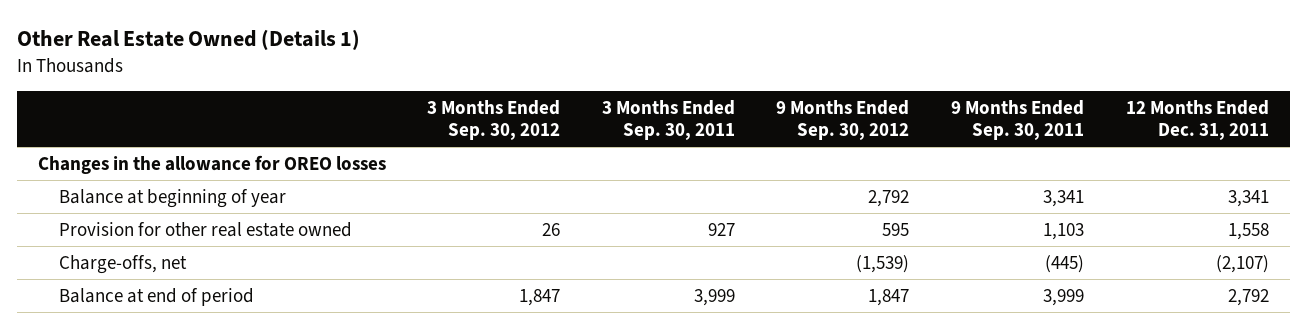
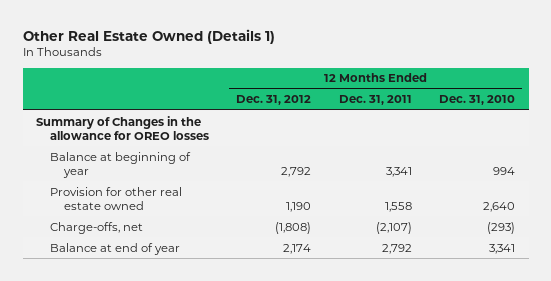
[427,99,561,141] 3 Months Ended Sep. 30, 2012 -> none
[601,99,735,141] 3 Months Ended Sep. 30, 2011 -> none
[776,99,910,141] 9 Months Ended Sep. 30, 2012 -> none
[951,99,1085,141] 9 Months Ended Sep. 30, 2011 -> none
none -> [236,95,312,106] Dec. 31, 2012
none -> [439,95,516,106] Dec. 31, 2010
[37,154,386,174] Changes in the allowance for OREO losses -> [36,115,209,140] Summary of Changes in the allowance for OREO losses
[58,287,254,306] Balance at end of period -> [49,242,180,255] Balance at end of year

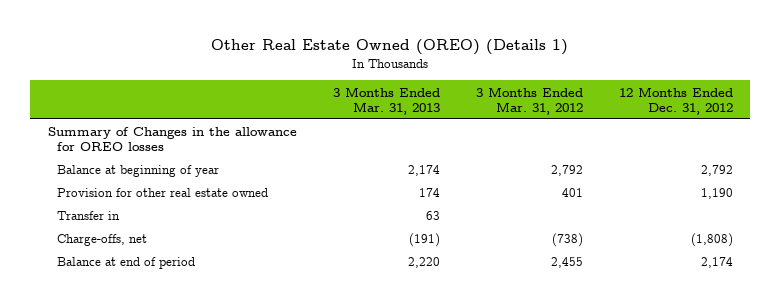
[22,28,275,44] Other Real Estate Owned (Details 1) -> [211,39,569,56] Other Real Estate Owned (OREO) (Details 1)
[338,95,412,106] Dec. 31, 2011 -> none
[439,95,516,106] Dec. 31, 2010 -> none
none -> [332,86,440,115] 3 Months Ended Mar. 31, 2013
none -> [475,86,583,115] 3 Months Ended Mar. 31, 2012
none -> [57,211,121,221] Transfer in
[49,242,180,255] Balance at end of year -> [57,257,196,270] Balance at end of period

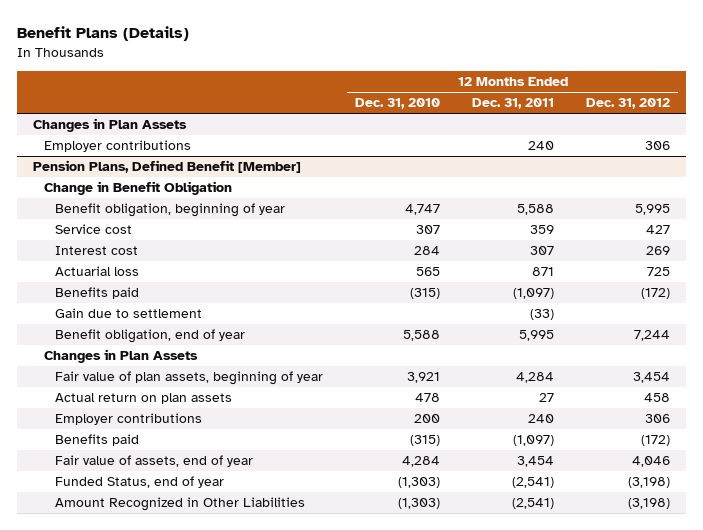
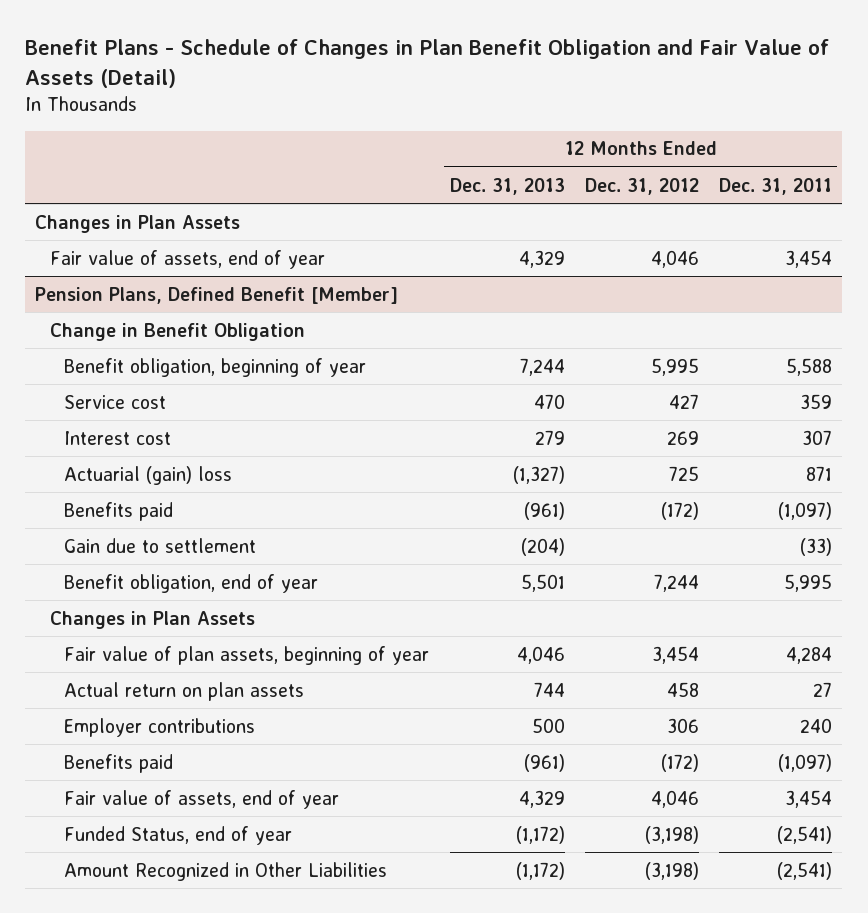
[16,26,189,42] Benefit Plans (Details) -> [25,39,830,89] Benefit Plans - Schedule of Changes in Plan Benefit Obligation and Fair Value of Assets (Detail)
[355,98,441,110] Dec. 31, 2010 -> none
none -> [449,177,565,195] Dec. 31, 2013
[44,140,192,153] Employer contributions -> none
none -> [49,249,325,269] Fair value of assets, end of year
[55,266,140,277] Actuarial loss -> [64,465,233,485] Actuarial (gain) loss

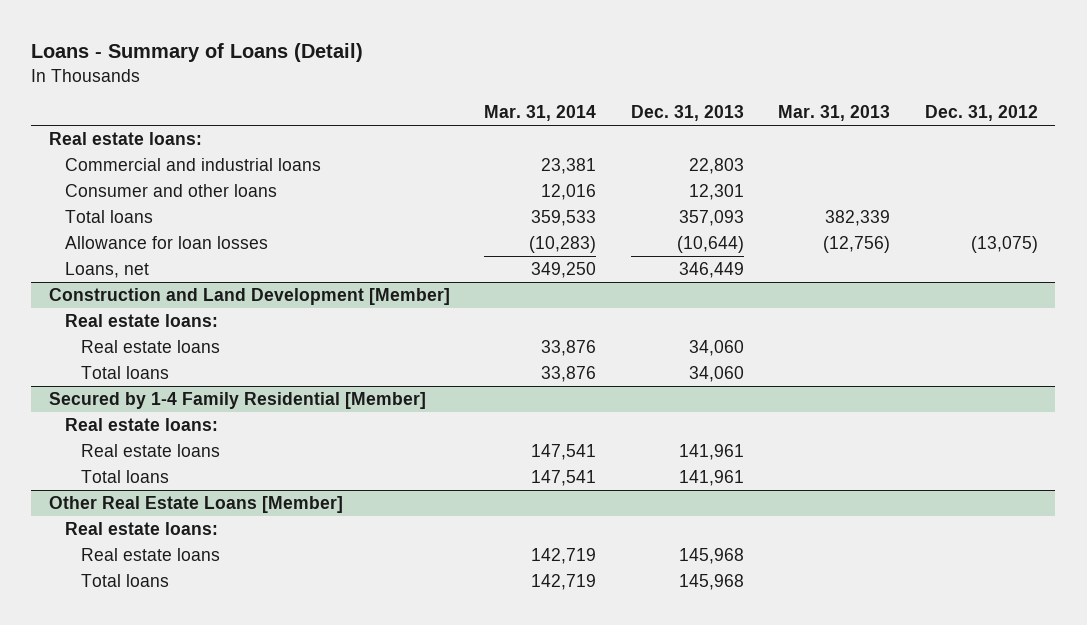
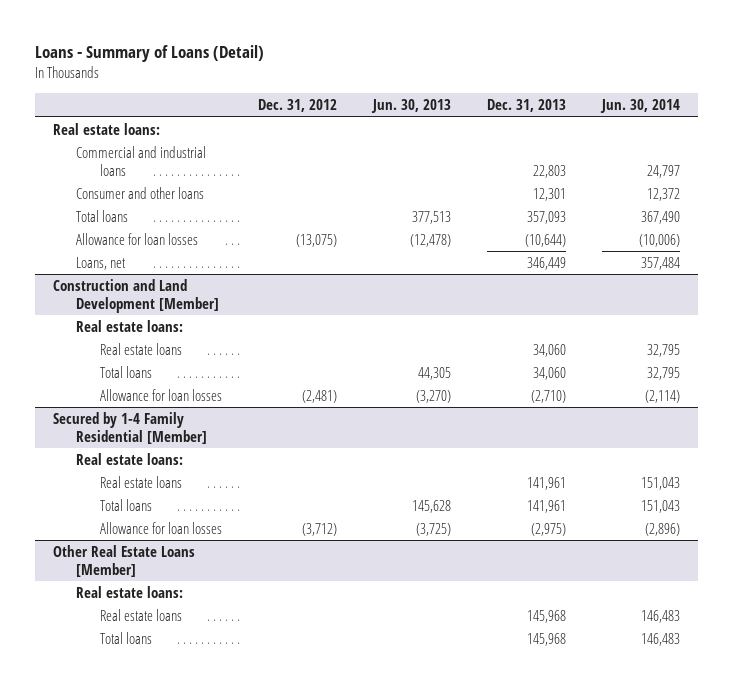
[484,105,597,122] Mar. 31, 2014 -> none
[778,105,891,122] Mar. 31, 2013 -> none
none -> [371,99,452,114] Jun. 30, 2013
none -> [600,99,681,114] Jun. 30, 2014
none -> [99,389,222,402] Allowance for loan losses
none -> [99,522,222,535] Allowance for loan losses

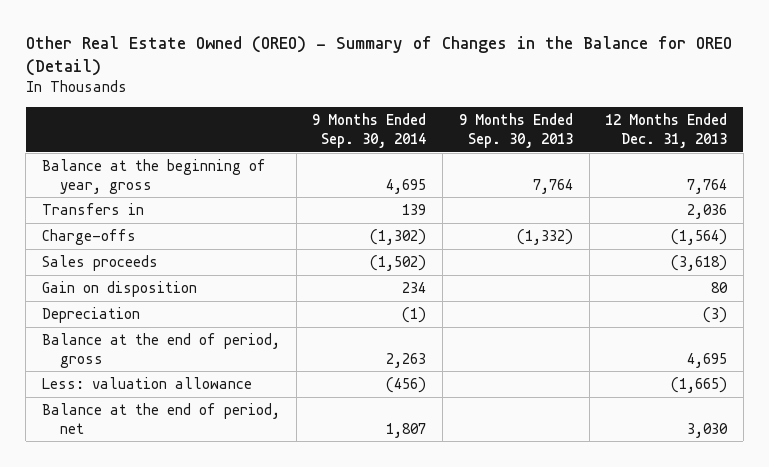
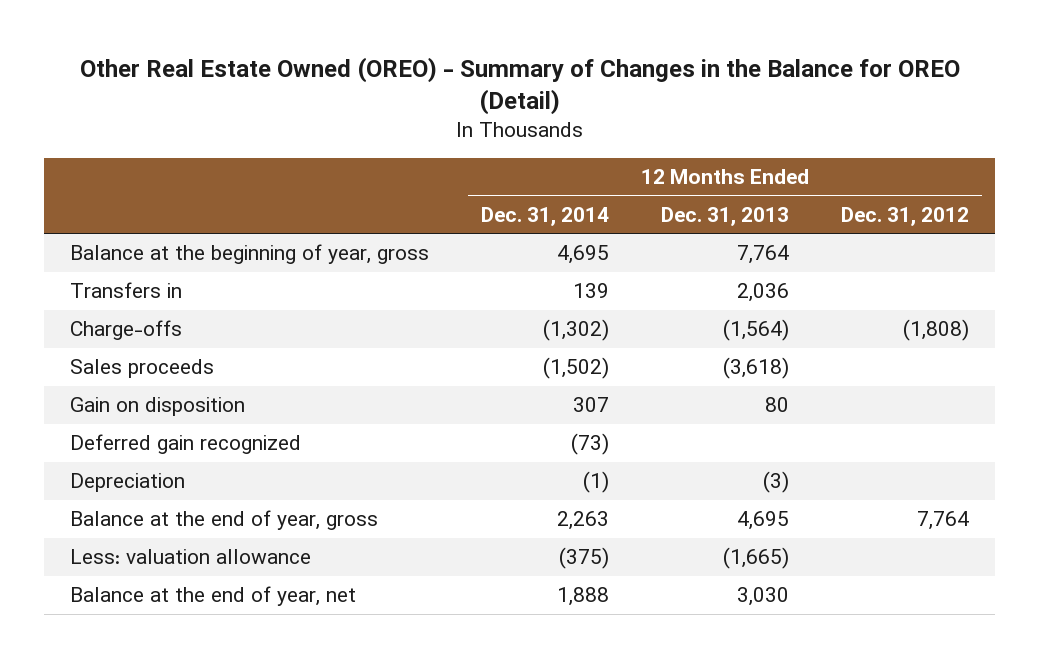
[312,113,427,148] 9 Months Ended Sep. 30, 2014 -> none
[458,113,573,148] 9 Months Ended Sep. 30, 2013 -> none
none -> [481,206,610,226] Dec. 31, 2014
none -> [841,206,970,226] Dec. 31, 2012
none -> [70,434,302,455] Deferred gain recognized
[42,333,281,368] Balance at the end of period, gross -> [70,510,379,531] Balance at the end of year, gross
[42,403,281,434] Balance at the end of period, net -> [70,586,357,607] Balance at the end of year, net

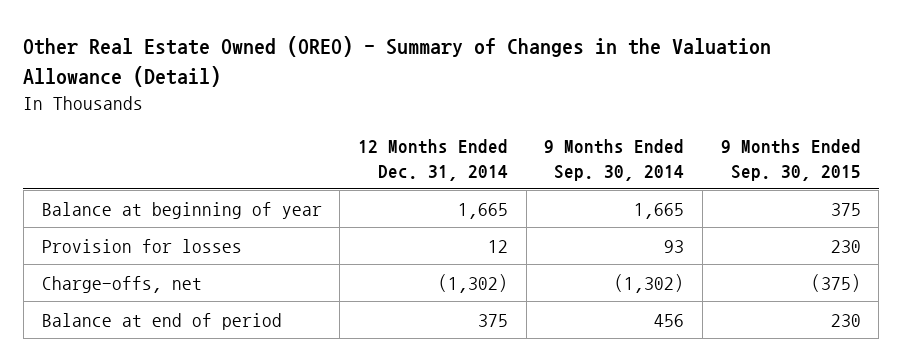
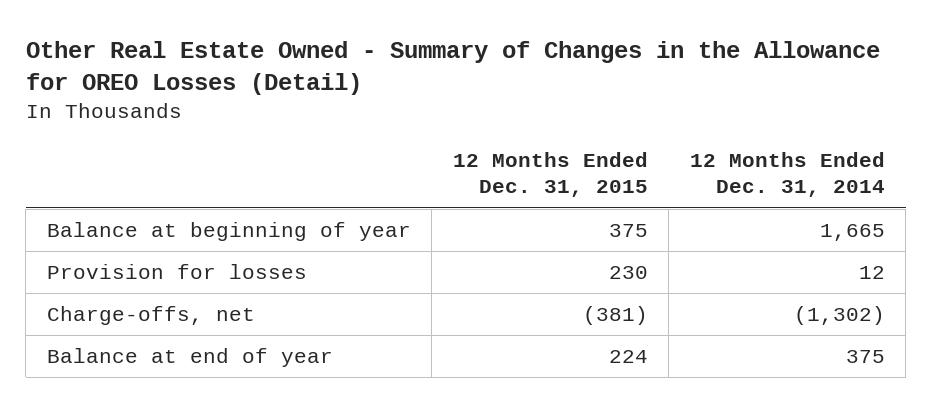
[23,36,772,87] Other Real Estate Owned (OREO) - Summary of Changes in the Valuation Allowance (Detail) -> [25,40,880,96] Other Real Estate Owned - Summary of Changes in the Allowance for OREO Losses (Detail)
[544,139,685,181] 9 Months Ended Sep. 30, 2014 -> none
[720,139,861,181] 9 Months Ended Sep. 30, 2015 -> none
none -> [452,152,648,198] 12 Months Ended Dec. 31, 2015
[41,312,282,330] Balance at end of period -> [46,347,333,367] Balance at end of year

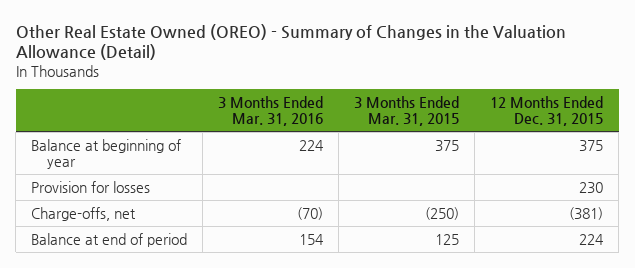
[25,40,880,96] Other Real Estate Owned - Summary of Changes in the Allowance for OREO Losses (Detail) -> [15,23,566,61] Other Real Estate Owned (OREO) - Summary of Changes in the Valuation Allowance (Detail)
[689,152,885,198] 12 Months Ended Dec. 31, 2014 -> none
none -> [218,95,324,126] 3 Months Ended Mar. 31, 2016
none -> [354,95,460,126] 3 Months Ended Mar. 31, 2015
[46,347,333,367] Balance at end of year -> [31,232,188,247] Balance at end of period

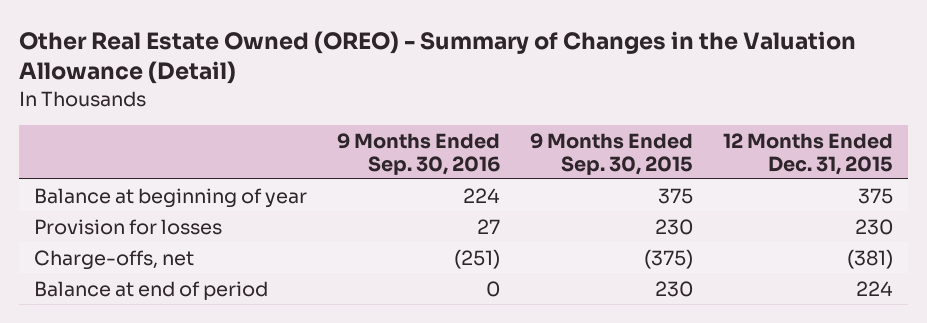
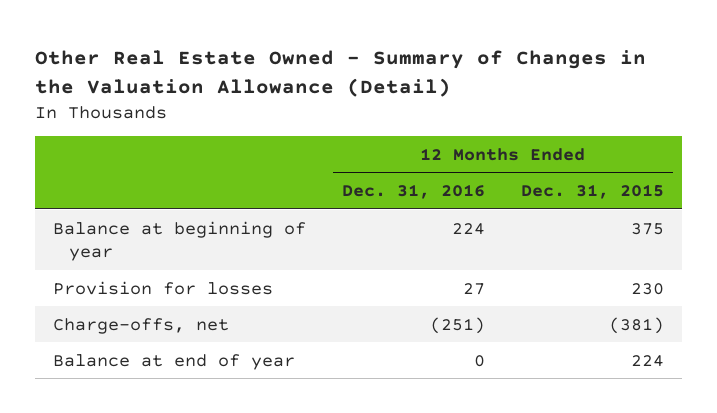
[19,31,857,85] Other Real Estate Owned (OREO) - Summary of Changes in the Valuation Allowance (Detail) -> [35,49,647,97] Other Real Estate Owned - Summary of Changes in the Valuation Allowance (Detail)
[337,132,501,175] 9 Months Ended Sep. 30, 2016 -> none
[530,132,694,175] 9 Months Ended Sep. 30, 2015 -> none
none -> [342,184,486,200] Dec. 31, 2016
[34,280,269,300] Balance at end of period -> [53,353,296,370] Balance at end of year

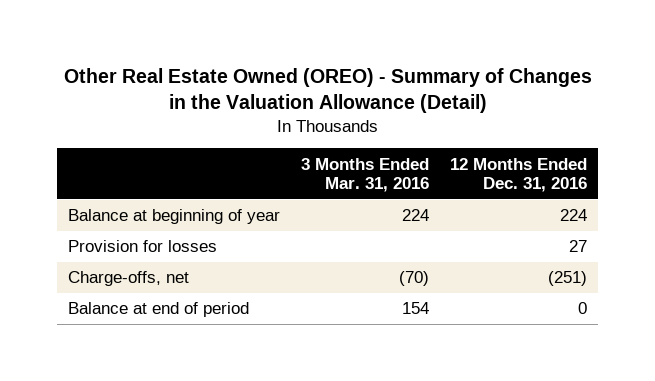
[35,49,647,97] Other Real Estate Owned - Summary of Changes in the Valuation Allowance (Detail) -> [63,68,592,114] Other Real Estate Owned (OREO) - Summary of Changes in the Valuation Allowance (Detail)
[521,184,665,200] Dec. 31, 2015 -> none
none -> [301,157,430,192] 3 Months Ended Mar. 31, 2016
[53,353,296,370] Balance at end of year -> [67,302,249,318] Balance at end of period

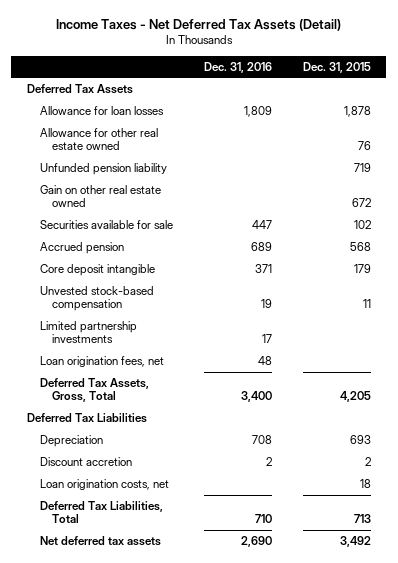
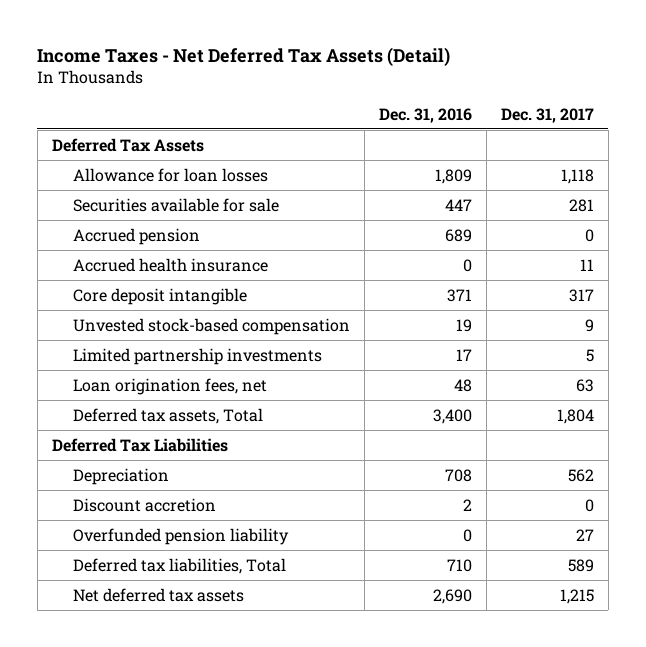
[302,61,371,73] Dec. 31, 2015 -> none
none -> [500,107,594,123] Dec. 31, 2017
[39,128,158,151] Allowance for other real estate owned -> none
[39,163,167,176] Unfunded pension liability -> none
[39,185,161,208] Gain on other real estate owned -> none
none -> [72,257,268,272] Accrued health insurance
[39,378,149,403] Deferred Tax Assets, Gross, Total -> [72,407,263,424] Deferred tax assets, Total
[39,479,169,491] Loan origination costs, net -> none
none -> [72,527,289,545] Overfunded pension liability
[39,501,163,524] Deferred Tax Liabilities, Total -> [72,557,286,574] Deferred tax liabilities, Total

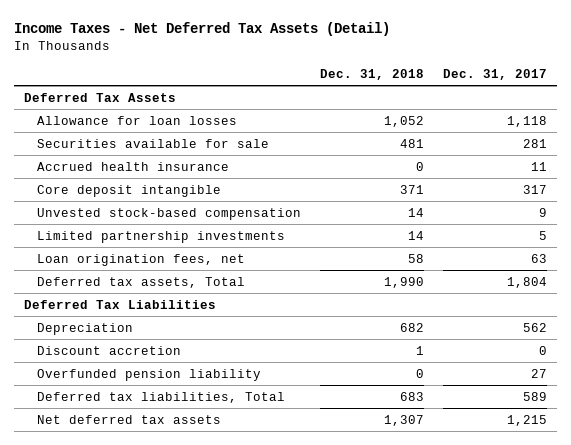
[378,107,472,123] Dec. 31, 2016 -> none
none -> [319,68,424,80] Dec. 31, 2018
[72,227,200,245] Accrued pension -> none

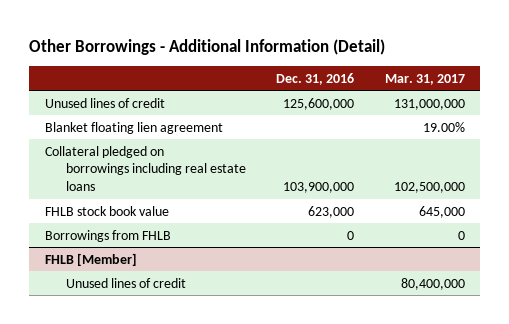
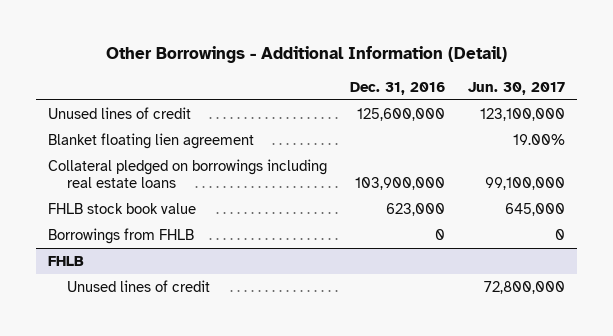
[384,73,465,85] Mar. 31, 2017 -> none
none -> [468,81,566,95] Jun. 30, 2017
[44,252,137,266] FHLB [Member] -> [47,256,84,267] FHLB

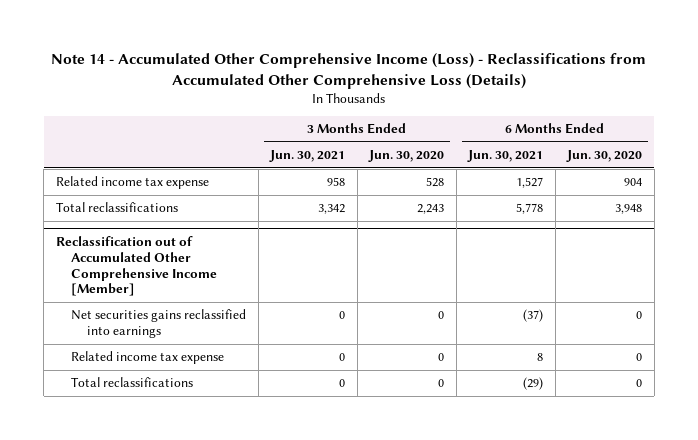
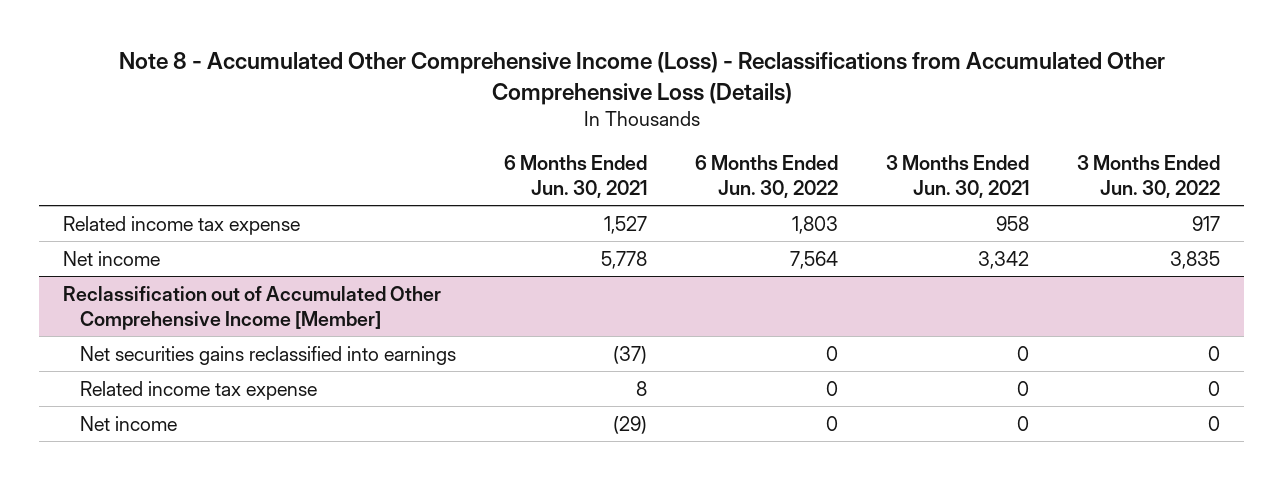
[50,53,646,89] Note 14 - Accumulated Other Comprehensive Income (Loss) - Reclassifications from Accumulated Other Comprehensive Loss (Details) -> [118,52,1165,105] Note 8 - Accumulated Other Comprehensive Income (Loss) - Reclassifications from Accumulated Other Comprehensive Loss (Details)
[368,150,445,163] Jun. 30, 2020 -> none
[566,150,643,163] Jun. 30, 2020 -> none
none -> [694,154,838,198] 6 Months Ended Jun. 30, 2022
none -> [1076,154,1220,198] 3 Months Ended Jun. 30, 2022
[55,202,178,213] Total reclassifications -> [63,250,161,266] Net income
[71,377,194,388] Total reclassifications -> [79,415,177,431] Net income

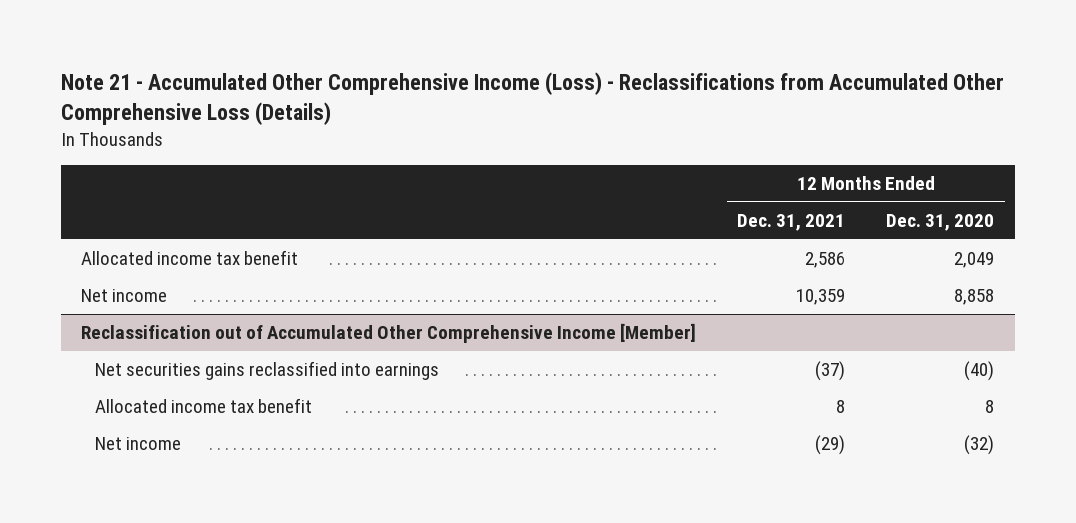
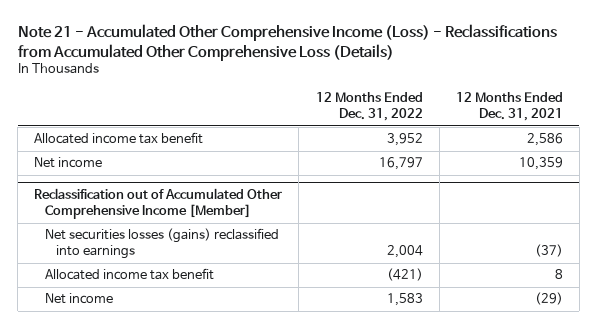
[886,213,995,231] Dec. 31, 2020 -> none
none -> [315,92,423,122] 12 Months Ended Dec. 31, 2022
[95,361,440,381] Net securities gains reclassified into earnings -> [45,228,280,260] Net securities losses (gains) reclassified into earnings

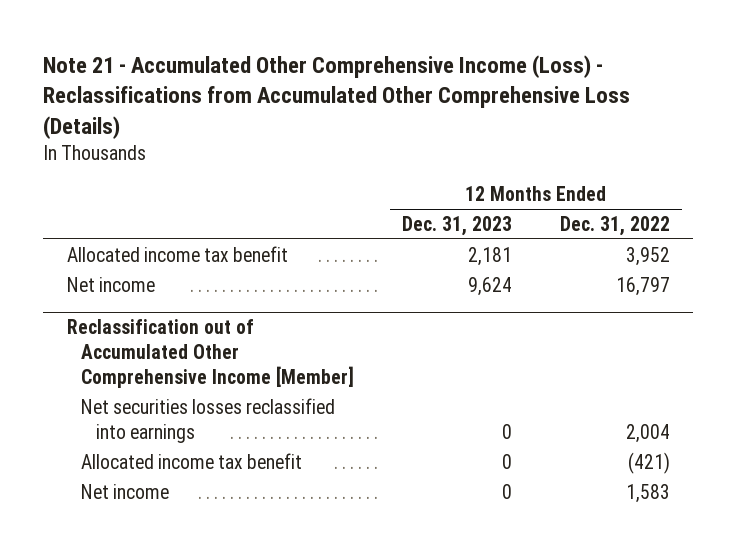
[455,92,563,122] 12 Months Ended Dec. 31, 2021 -> none
none -> [401,215,512,236] Dec. 31, 2023
[45,228,280,260] Net securities losses (gains) reclassified into earnings -> [81,397,336,443] Net securities losses reclassified into earnings

